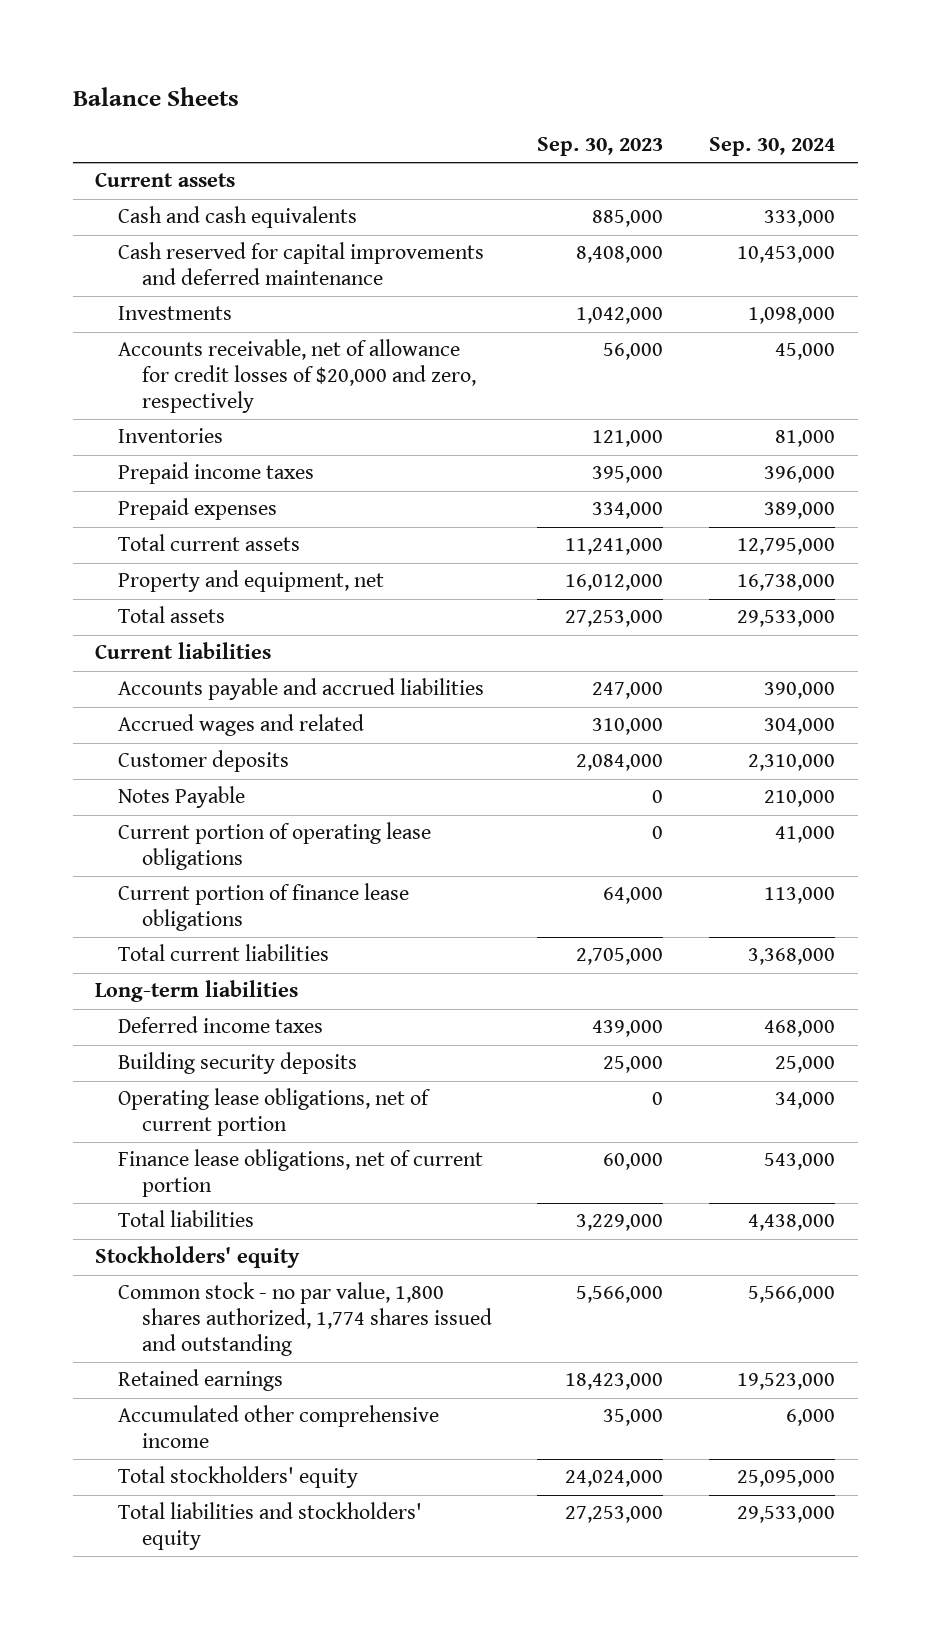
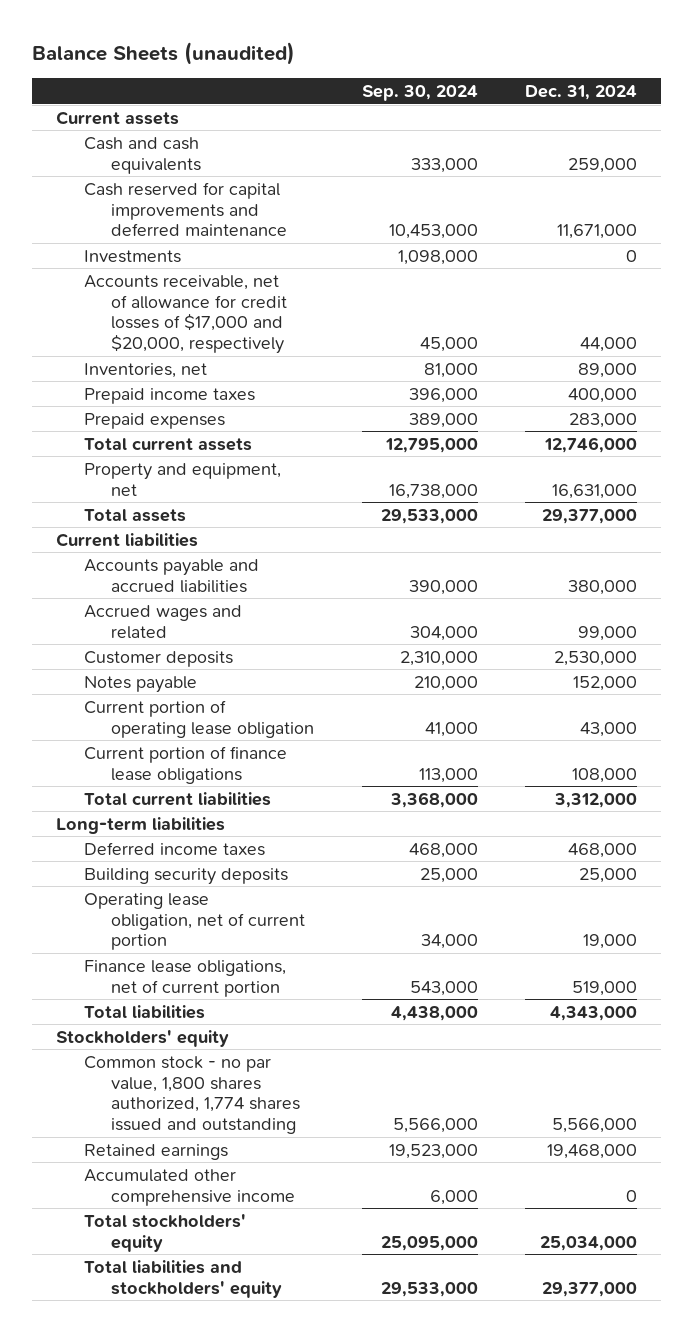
[72,86,239,106] Balance Sheets -> [32,42,296,66] Balance Sheets (unaudited)
[537,137,664,157] Sep. 30, 2023 -> none
none -> [525,85,638,101] Dec. 31, 2024
[118,339,476,413] Accounts receivable, net of allowance for credit losses of $20,000 and zero, respectively -> [83,274,288,354] Accounts receivable, net of allowance for credit losses of $17,000 and $20,000, respectively
[118,428,224,444] Inventories -> [83,362,207,378] Inventories, net
[118,786,246,809] Notes Payable -> [83,675,197,693] Notes payable
[118,822,432,870] Current portion of operating lease obligations -> [83,699,315,738] Current portion of operating lease obligation
[118,1088,432,1136] Operating lease obligations, net of current portion -> [83,892,306,951] Operating lease obligation, net of current portion

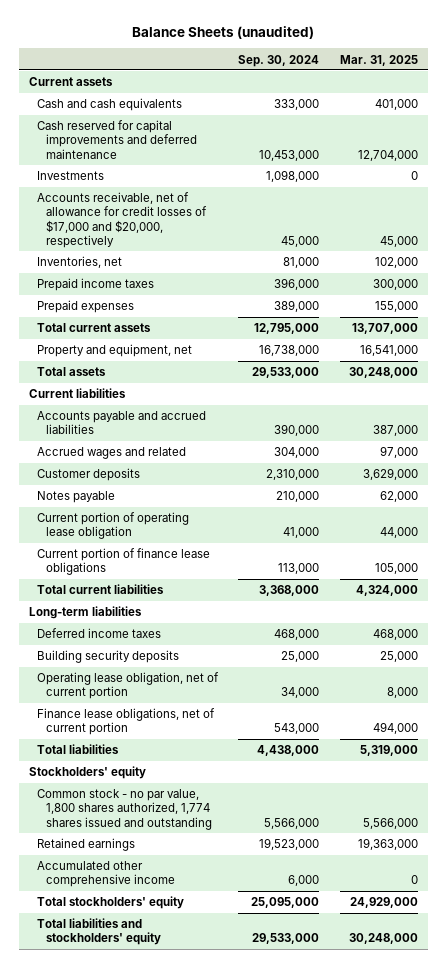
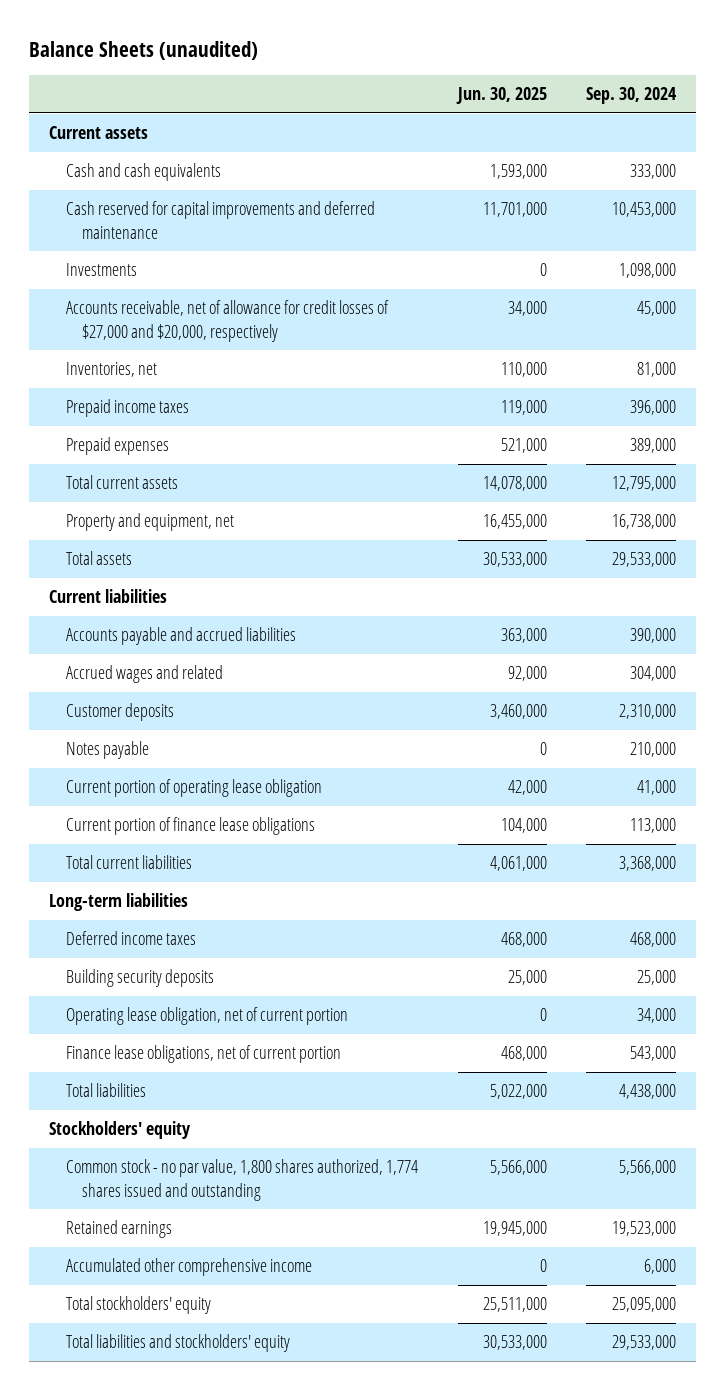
[339,54,418,66] Mar. 31, 2025 -> none
none -> [455,87,547,105] Jun. 30, 2025
[37,192,207,248] Accounts receivable, net of allowance for credit losses of $17,000 and $20,000, respectively -> [65,300,389,342] Accounts receivable, net of allowance for credit losses of $27,000 and $20,000, respectively

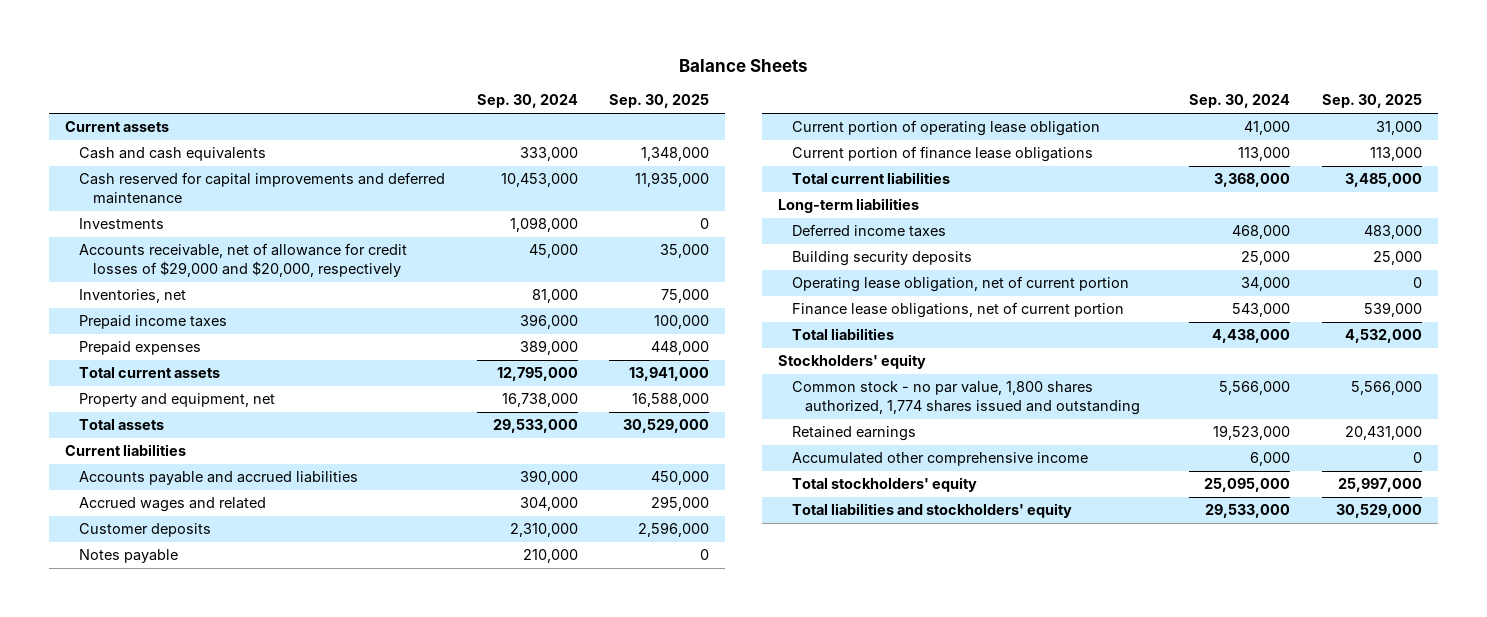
[29,41,259,61] Balance Sheets (unaudited) -> [678,59,808,73] Balance Sheets
[455,87,547,105] Jun. 30, 2025 -> none
none -> [609,94,710,109] Sep. 30, 2025
[65,300,389,342] Accounts receivable, net of allowance for credit losses of $27,000 and $20,000, respectively -> [78,243,407,277] Accounts receivable, net of allowance for credit losses of $29,000 and $20,000, respectively

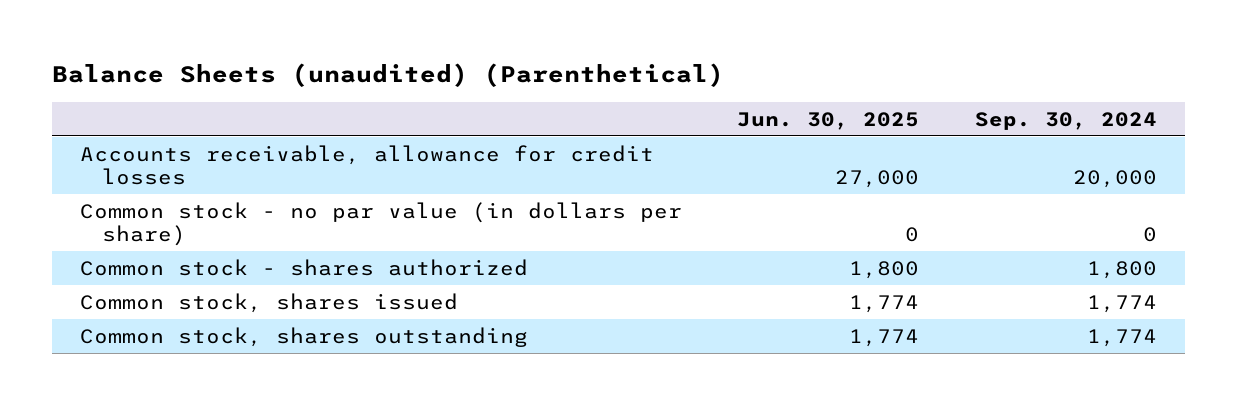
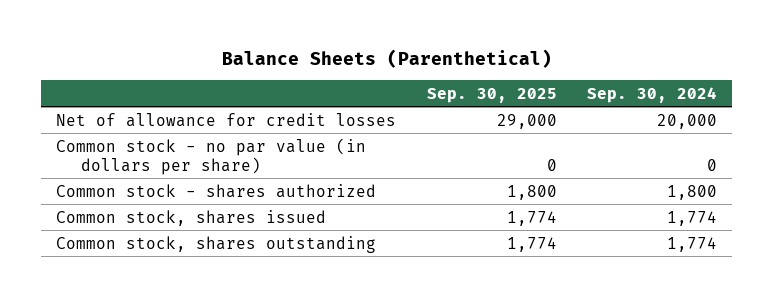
[51,63,724,88] Balance Sheets (unaudited) (Parenthetical) -> [221,48,552,68] Balance Sheets (Parenthetical)
[737,111,920,130] Jun. 30, 2025 -> none
none -> [426,87,557,103] Sep. 30, 2025
[79,144,654,185] Accounts receivable, allowance for credit losses -> [56,112,397,127] Net of allowance for credit losses

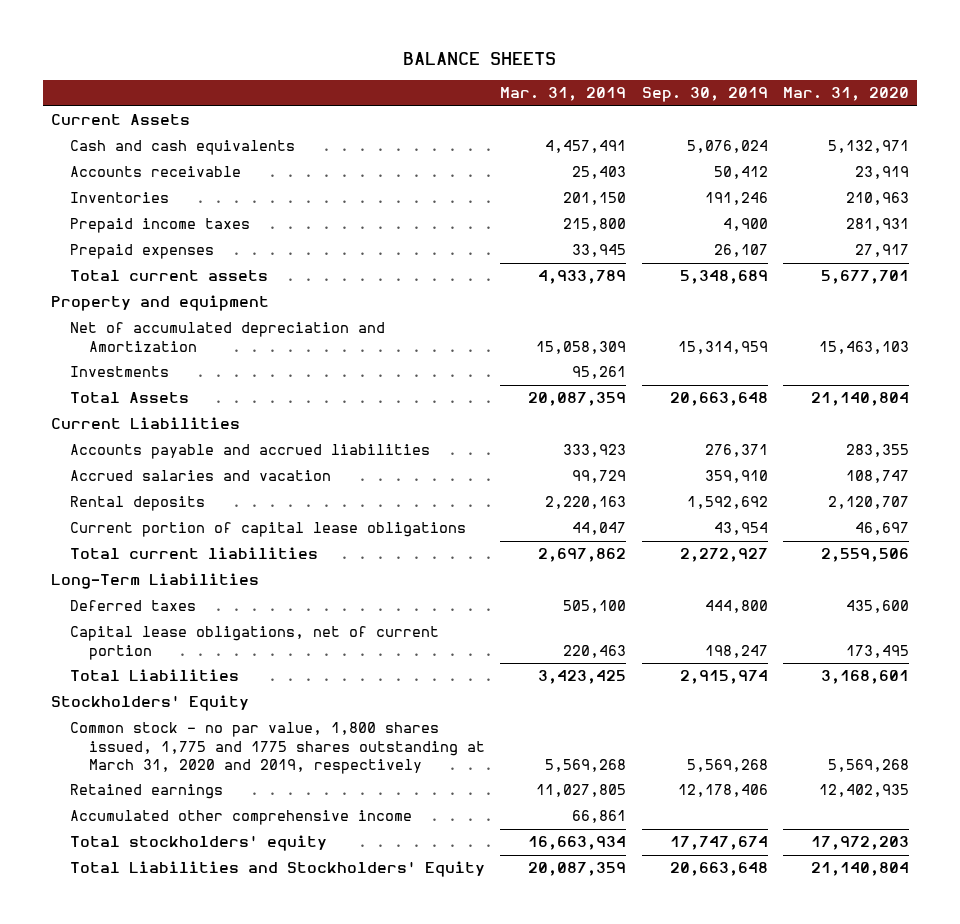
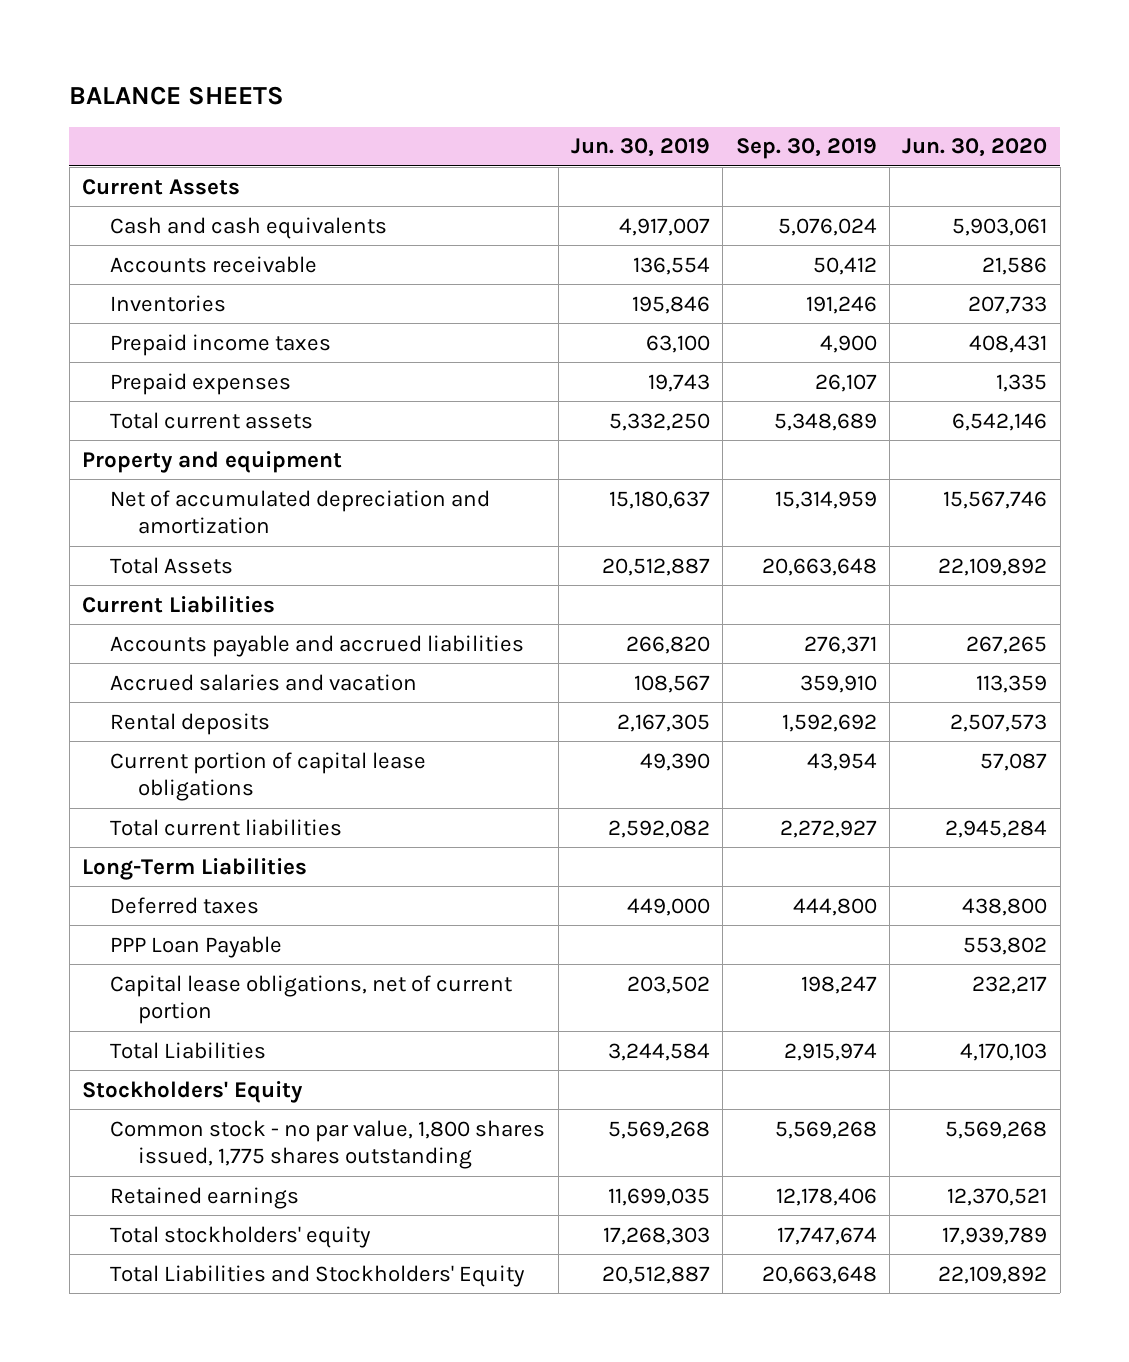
[500,87,627,102] Mar. 31, 2019 -> none
[783,87,910,102] Mar. 31, 2020 -> none
none -> [570,138,710,158] Jun. 30, 2019
none -> [902,138,1048,158] Jun. 30, 2020
[69,366,169,378] Investments -> none
[69,322,385,352] Net of accumulated depreciation and Amortization -> [110,489,491,535] Net of accumulated depreciation and amortization
none -> [110,935,283,958] PPP Loan Payable
[69,722,486,774] Common stock - no par value, 1,800 shares issued, 1,775 and 1775 shares outstanding at March 31, 2020 and 2019, respectively -> [110,1119,546,1170] Common stock - no par value, 1,800 shares issued, 1,775 shares outstanding
[69,810,412,826] Accumulated other comprehensive income -> none

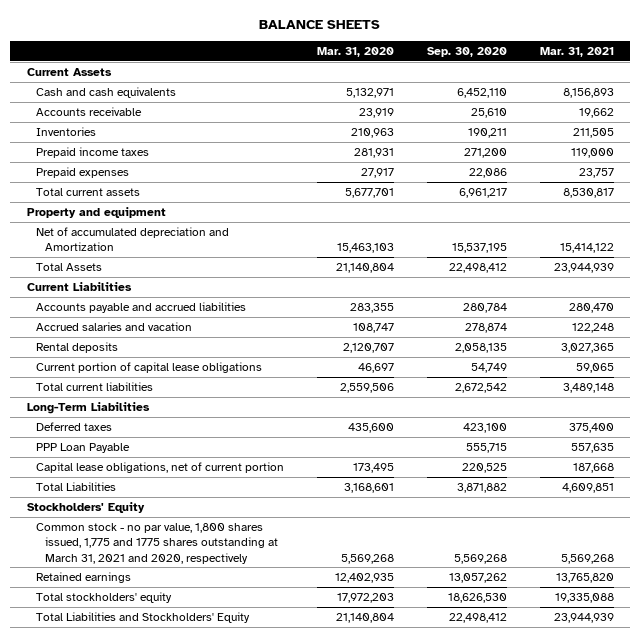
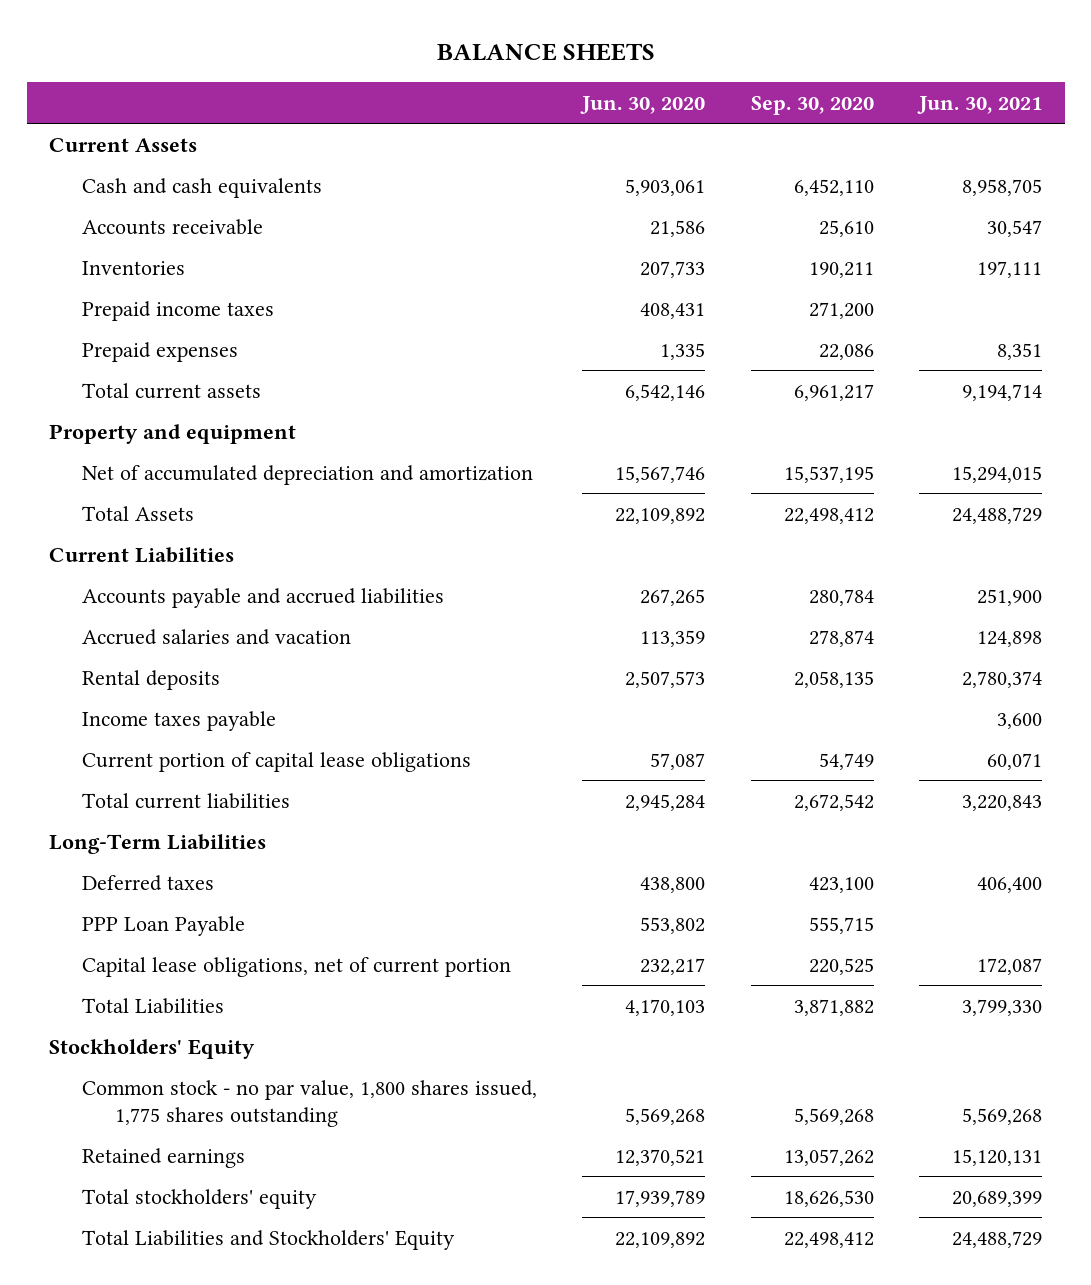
[316,47,394,58] Mar. 31, 2020 -> none
[539,47,614,58] Mar. 31, 2021 -> none
none -> [580,95,706,114] Jun. 30, 2020
none -> [916,95,1042,114] Jun. 30, 2021
[35,226,229,252] Net of accumulated depreciation and Amortization -> [82,464,534,485] Net of accumulated depreciation and amortization
none -> [82,710,277,731] Income taxes payable
[35,522,278,564] Common stock - no par value, 1,800 shares issued, 1,775 and 1775 shares outstanding at March 31, 2021 and 2020, respectively -> [82,1079,538,1127] Common stock - no par value, 1,800 shares issued, 1,775 shares outstanding

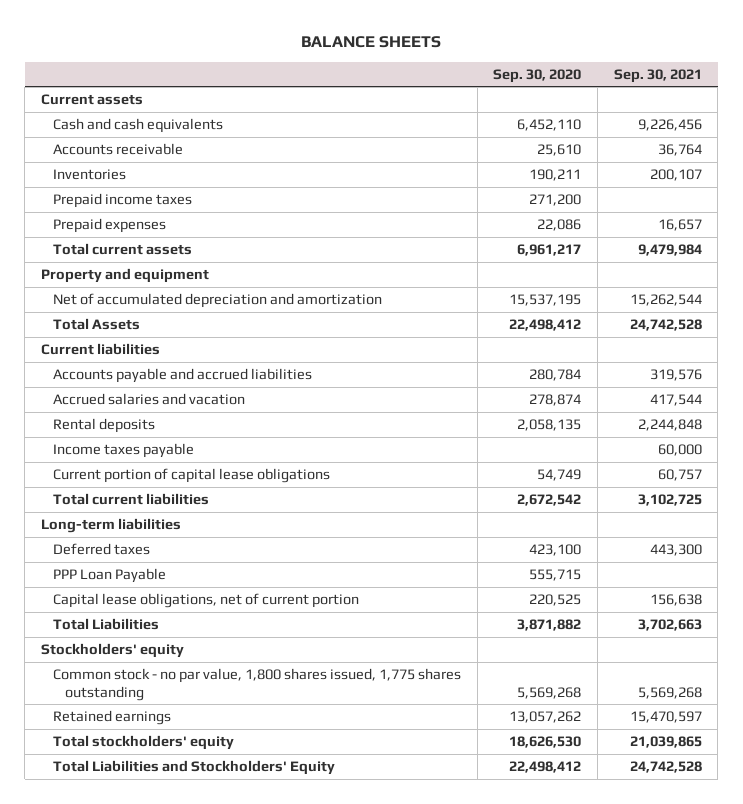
[580,95,706,114] Jun. 30, 2020 -> none
[916,95,1042,114] Jun. 30, 2021 -> none
none -> [613,68,702,83] Sep. 30, 2021
[49,137,198,152] Current Assets -> [40,94,143,106] Current assets
[49,546,235,563] Current Liabilities -> [40,343,160,356] Current liabilities
[49,833,267,854] Long-Term Liabilities -> [40,518,181,534] Long-term liabilities
[49,1038,256,1059] Stockholders' Equity -> [40,643,184,659] Stockholders' equity

